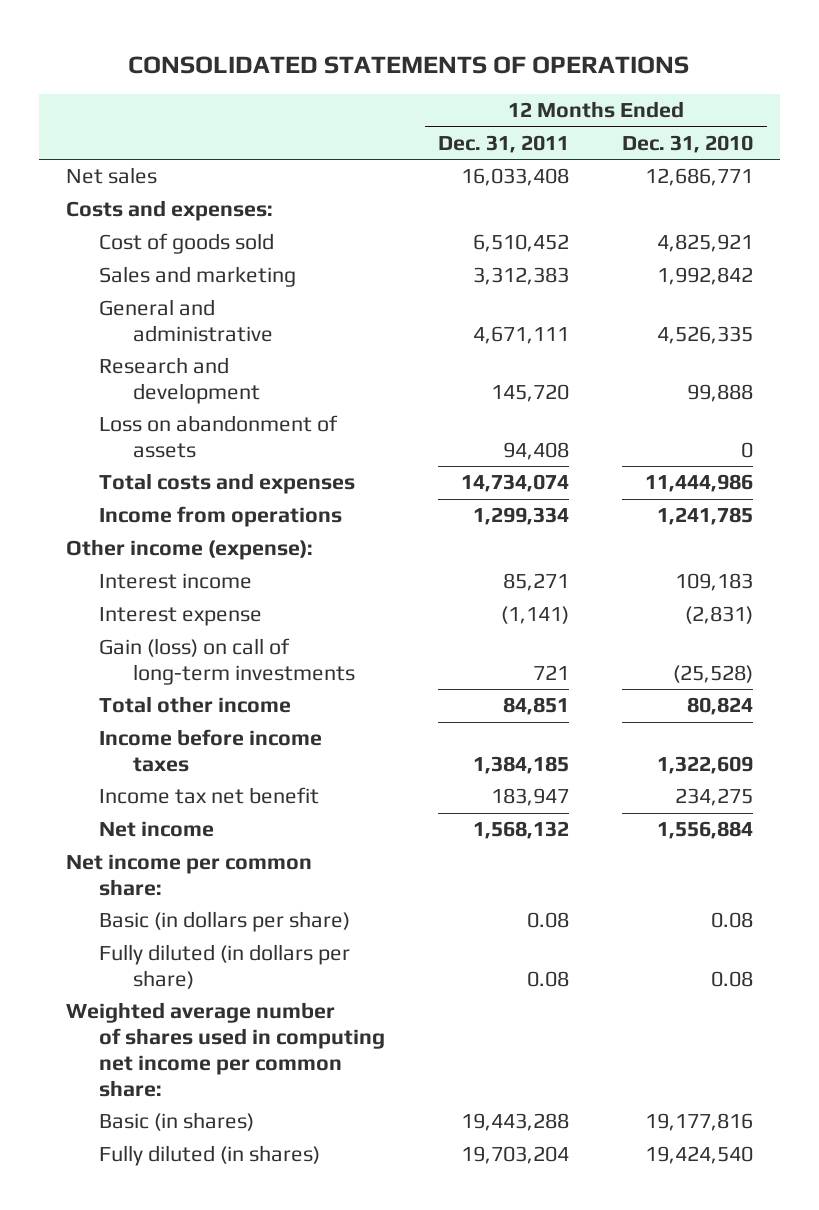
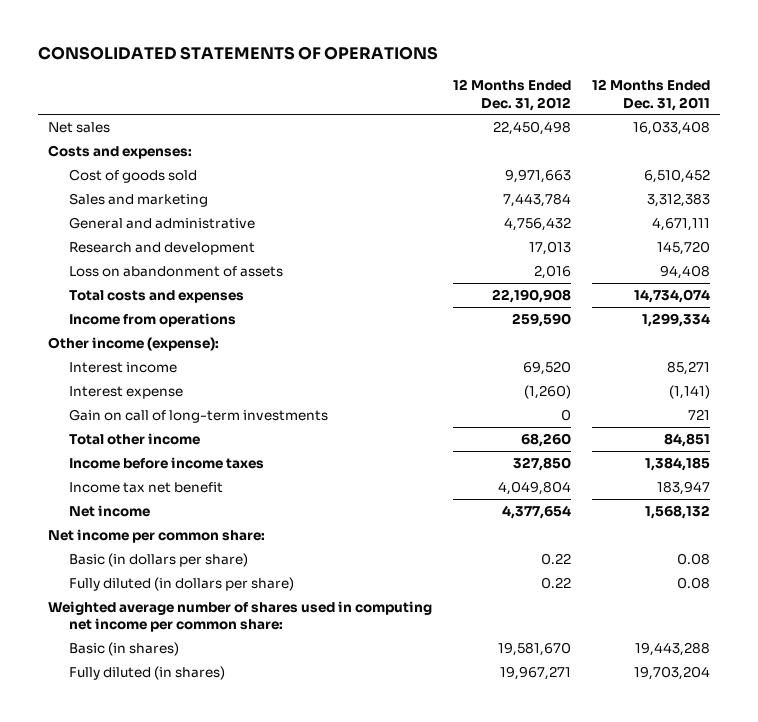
[622,134,754,153] Dec. 31, 2010 -> none
none -> [452,78,571,111] 12 Months Ended Dec. 31, 2012
[99,638,355,686] Gain (loss) on call of long-term investments -> [68,408,328,423] Gain on call of long-term investments

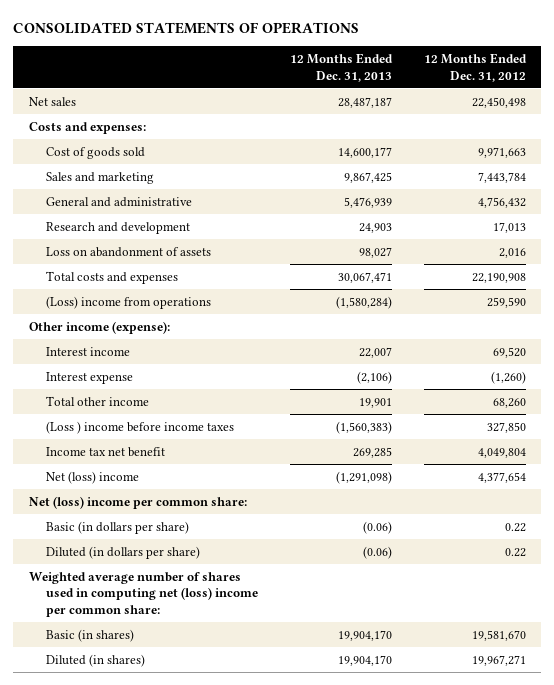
[591,78,710,111] 12 Months Ended Dec. 31, 2011 -> none
none -> [289,52,393,82] 12 Months Ended Dec. 31, 2013
[68,312,236,327] Income from operations -> [46,295,212,309] (Loss) income from operations
[68,408,328,423] Gain on call of long-term investments -> none
[68,456,264,469] Income before income taxes -> [46,420,235,434] (Loss ) income before income taxes
[68,504,150,517] Net income -> [46,470,140,484] Net (loss) income
[48,528,266,543] Net income per common share: -> [28,495,247,509] Net (loss) income per common share:
[68,576,294,591] Fully diluted (in dollars per share) -> [46,545,201,559] Diluted (in dollars per share)
[48,600,433,633] Weighted average number of shares used in computing net income per common share: -> [28,571,259,617] Weighted average number of shares used in computing net (loss) income per common share:
[68,665,225,680] Fully diluted (in shares) -> [46,653,146,667] Diluted (in shares)

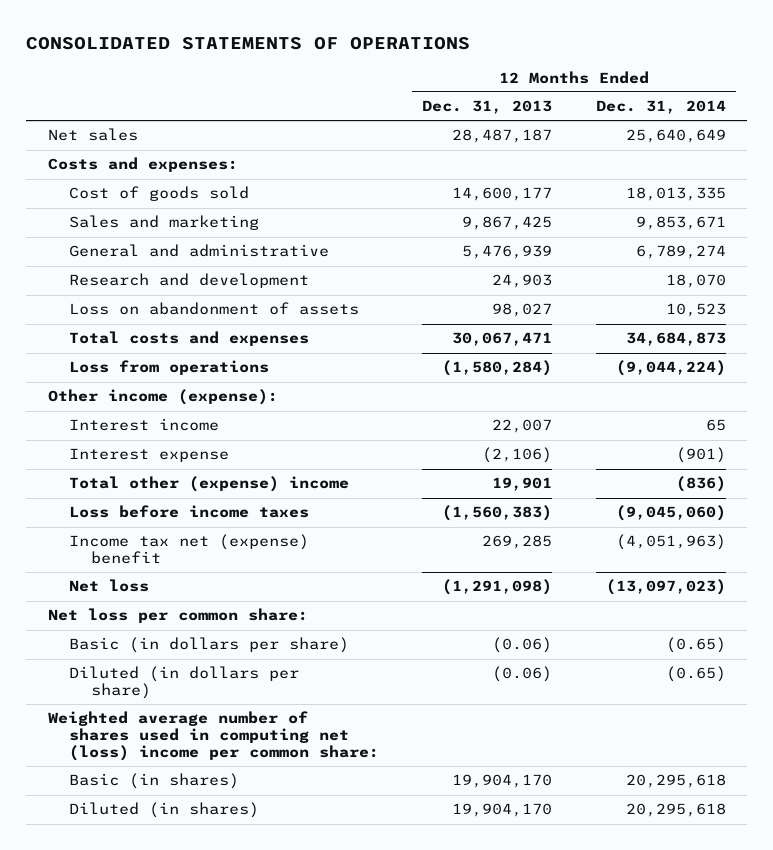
[423,52,527,82] 12 Months Ended Dec. 31, 2012 -> none
none -> [595,100,726,115] Dec. 31, 2014
[46,295,212,309] (Loss) income from operations -> [69,360,270,376] Loss from operations
[46,395,150,406] Total other income -> [69,476,350,493] Total other (expense) income
[46,420,235,434] (Loss ) income before income taxes -> [69,505,310,519] Loss before income taxes
[46,446,166,457] Income tax net benefit -> [69,534,310,565] Income tax net (expense) benefit
[46,470,140,484] Net (loss) income -> [69,579,150,593] Net loss
[28,495,247,509] Net (loss) income per common share: -> [47,608,308,624] Net loss per common share:

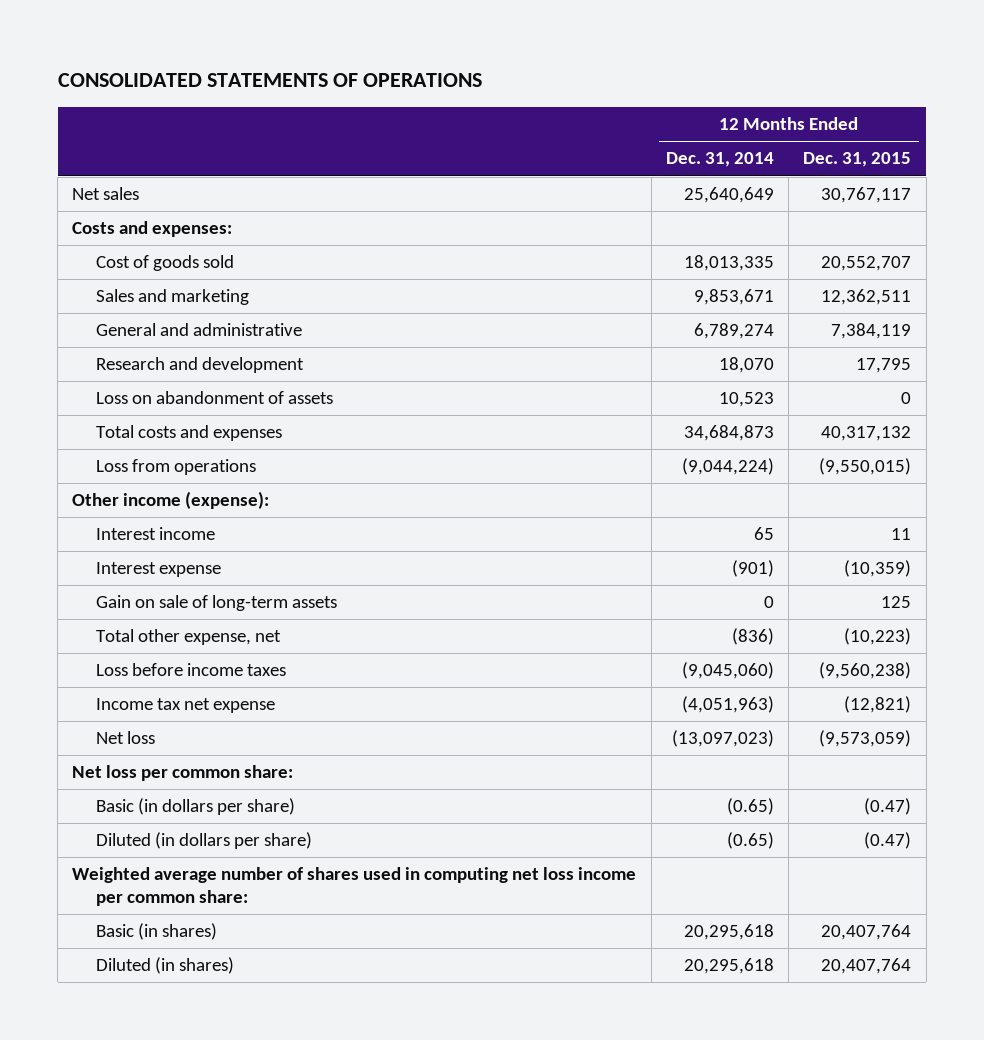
[422,100,553,115] Dec. 31, 2013 -> none
none -> [803,152,912,168] Dec. 31, 2015
none -> [96,595,338,612] Gain on sale of long-term assets
[69,476,350,493] Total other (expense) income -> [96,629,282,646] Total other expense, net
[69,534,310,565] Income tax net (expense) benefit -> [96,698,276,714] Income tax net expense
[47,711,380,762] Weighted average number of shares used in computing net (loss) income per common share: -> [72,867,637,907] Weighted average number of shares used in computing net loss income per common share:

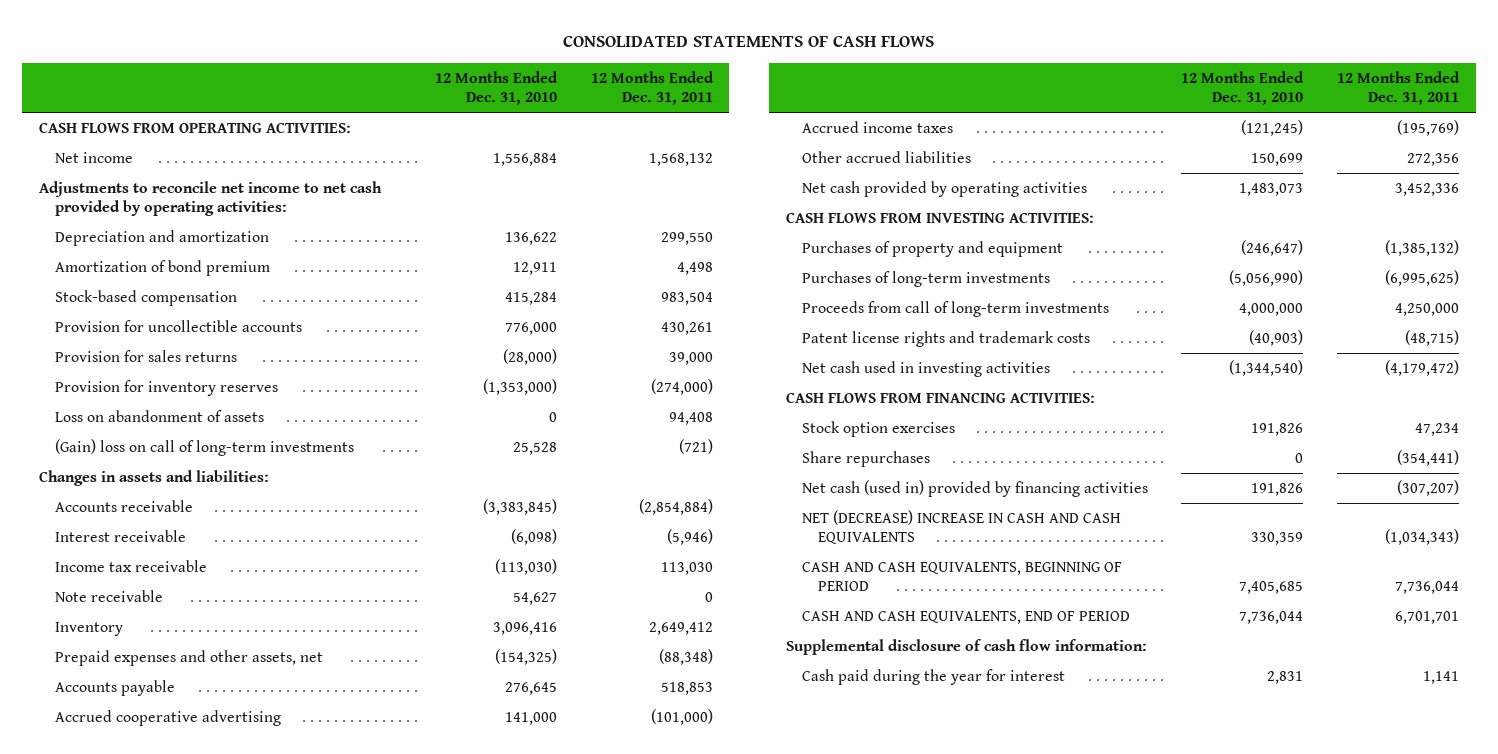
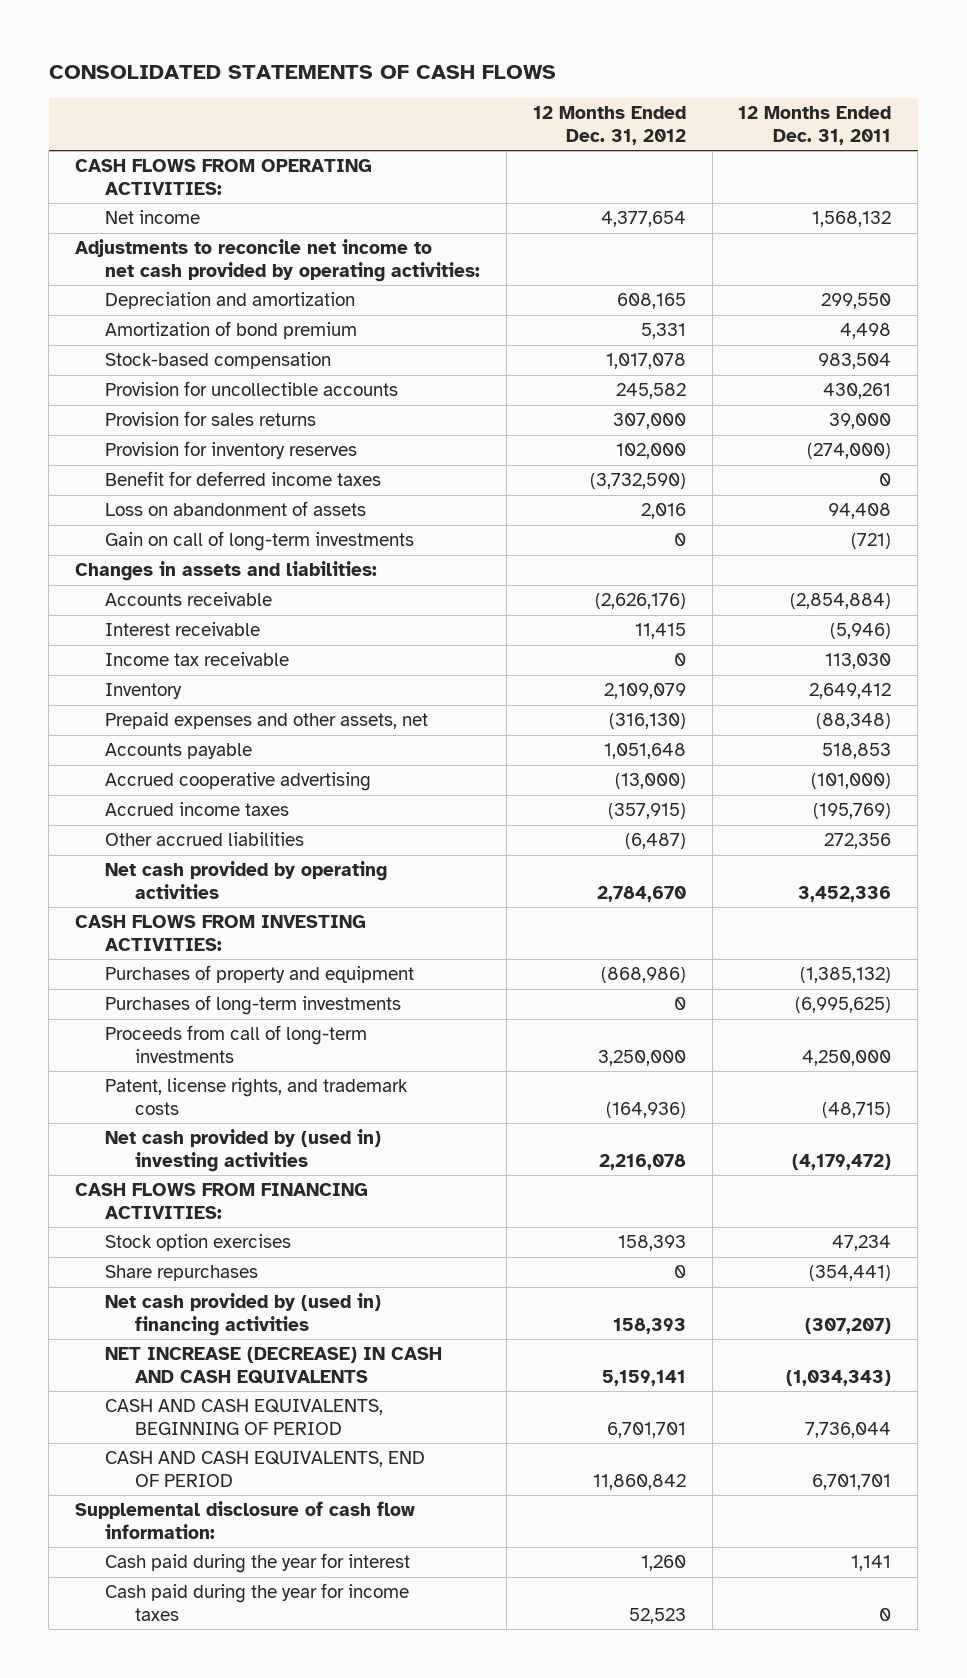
[434,70,558,105] 12 Months Ended Dec. 31, 2010 -> none
none -> [532,106,686,145] 12 Months Ended Dec. 31, 2012
none -> [105,471,382,487] Benefit for deferred income taxes
[55,439,355,457] (Gain) loss on call of long-term investments -> [105,531,415,552] Gain on call of long-term investments
[55,590,164,603] Note receivable -> none
[801,331,1090,348] Patent license rights and trademark costs -> [105,1078,409,1115] Patent, license rights, and trademark costs
[801,361,1050,378] Net cash used in investing activities -> [105,1129,382,1172] Net cash provided by (used in) investing activities
[801,480,1148,498] Net cash (used in) provided by financing activities -> [105,1293,382,1336] Net cash provided by (used in) financing activities
[801,510,1121,545] NET (DECREASE) INCREASE IN CASH AND CASH EQUIVALENTS -> [105,1347,443,1384] NET INCREASE (DECREASE) IN CASH AND CASH EQUIVALENTS
none -> [105,1583,410,1621] Cash paid during the year for income taxes

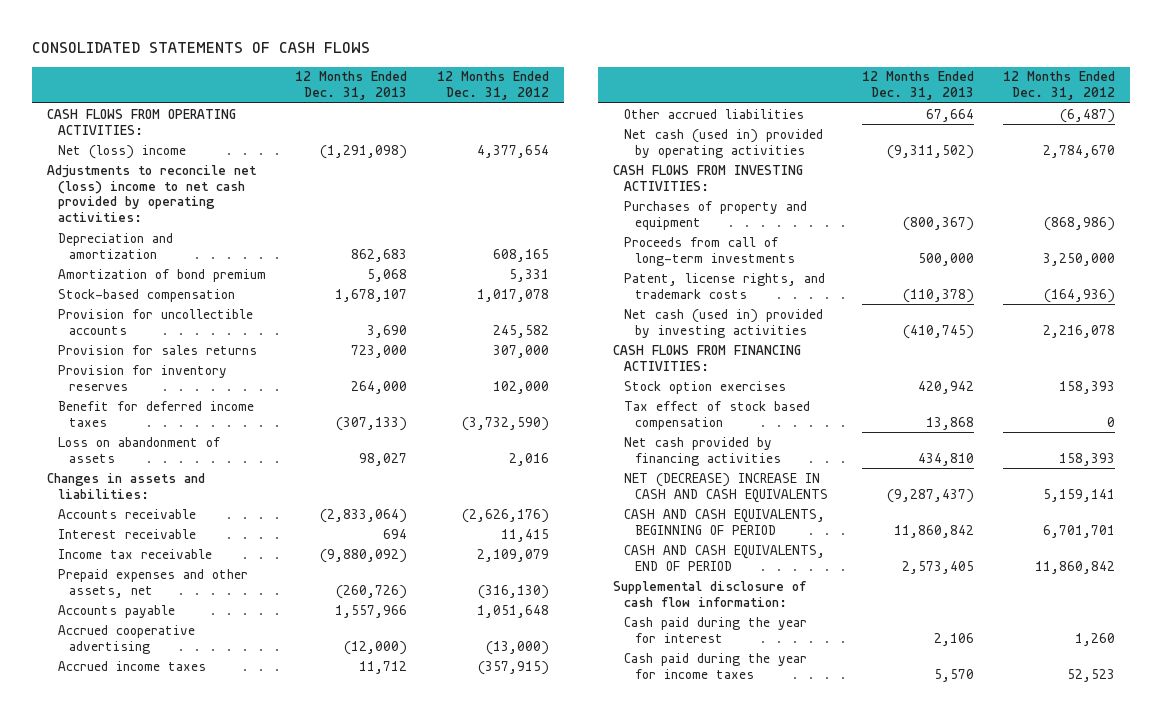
[738,106,892,145] 12 Months Ended Dec. 31, 2011 -> none
none -> [295,71,408,101] 12 Months Ended Dec. 31, 2013
[105,210,201,225] Net income -> [57,144,186,159] Net (loss) income
[75,239,481,282] Adjustments to reconcile net income to net cash provided by operating activities: -> [46,164,257,223] Adjustments to reconcile net (loss) income to net cash provided by operating activities:
[105,531,415,552] Gain on call of long-term investments -> none
[105,683,183,700] Inventory -> none
[673,653,686,667] 0 -> [477,548,550,562] 2,109,079
[105,861,388,899] Net cash provided by operating activities -> [624,128,824,158] Net cash (used in) provided by operating activities
[105,995,402,1016] Purchases of long-term investments -> none
[105,1129,382,1172] Net cash provided by (used in) investing activities -> [624,308,824,338] Net cash (used in) provided by investing activities
[105,1265,259,1282] Share repurchases -> none
none -> [624,400,811,430] Tax effect of stock based compensation
[105,1293,382,1336] Net cash provided by (used in) financing activities -> [624,436,782,466] Net cash provided by financing activities
[105,1347,443,1384] NET INCREASE (DECREASE) IN CASH AND CASH EQUIVALENTS -> [624,472,829,503] NET (DECREASE) INCREASE IN CASH AND CASH EQUIVALENTS

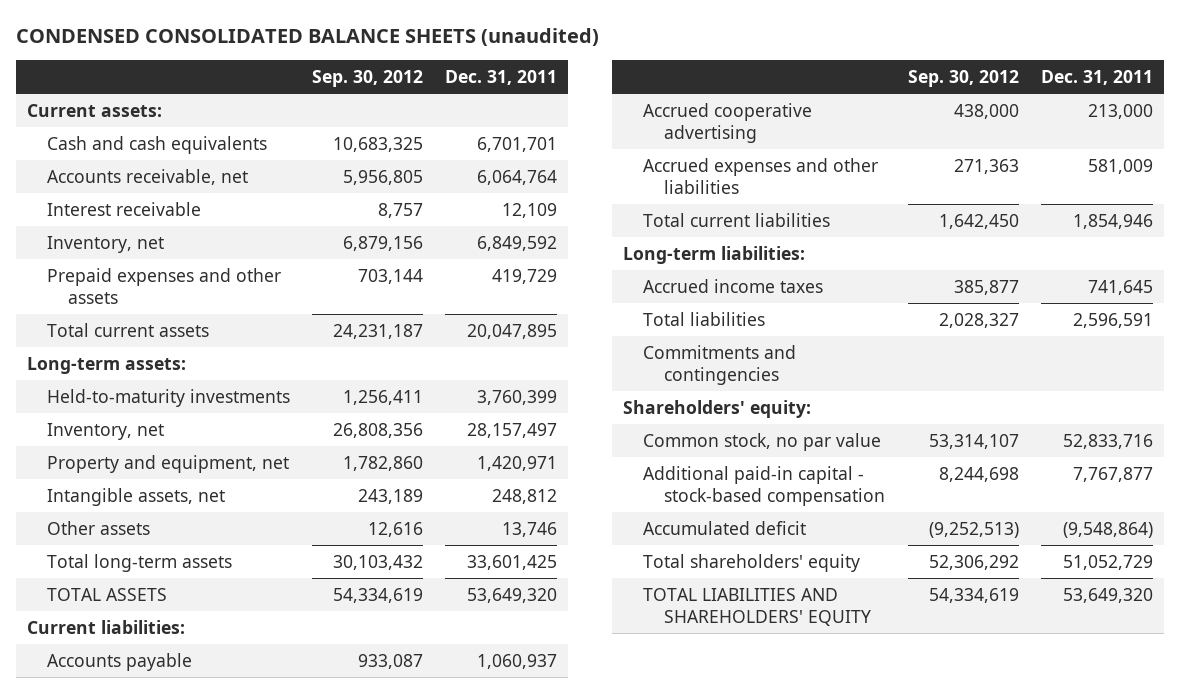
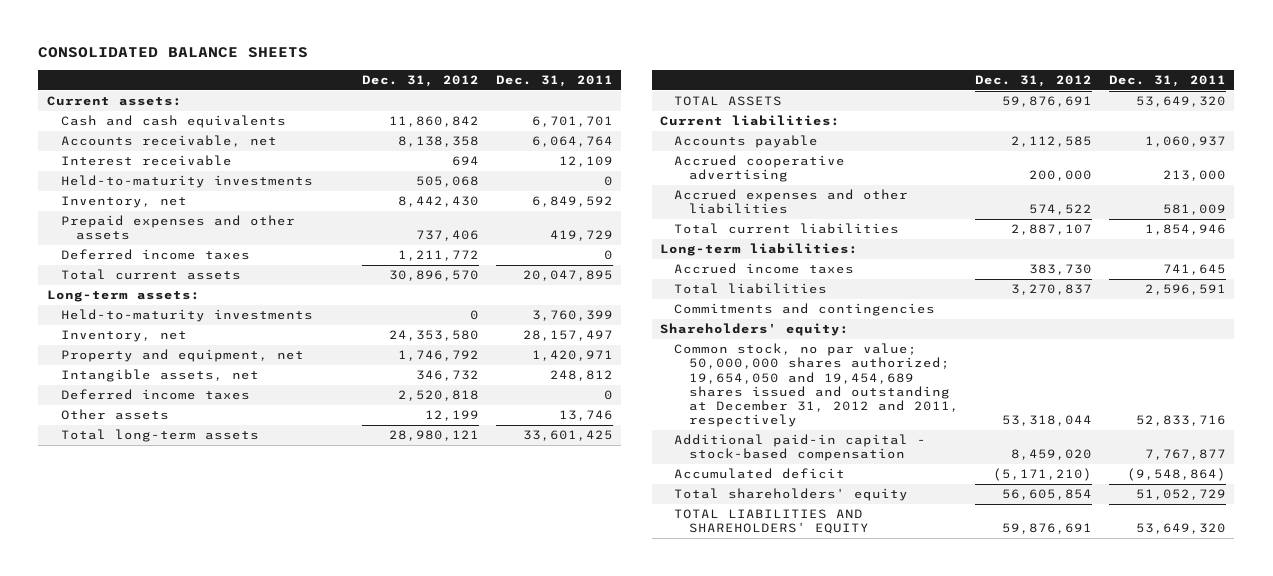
[15,27,599,46] CONDENSED CONSOLIDATED BALANCE SHEETS (unaudited) -> [38,47,309,59] CONSOLIDATED BALANCE SHEETS
[312,70,424,88] Sep. 30, 2012 -> none
none -> [362,74,480,87] Dec. 31, 2012
none -> [61,175,314,189] Held-to-maturity investments
none -> [61,249,251,261] Deferred income taxes
none -> [61,389,251,401] Deferred income taxes
[643,432,882,451] Common stock, no par value -> [674,343,959,428] Common stock, no par value; 50,000,000 shares authorized; 19,654,050 and 19,454,689 shares issued and outstanding at December 31, 2012 and 2011, respectively

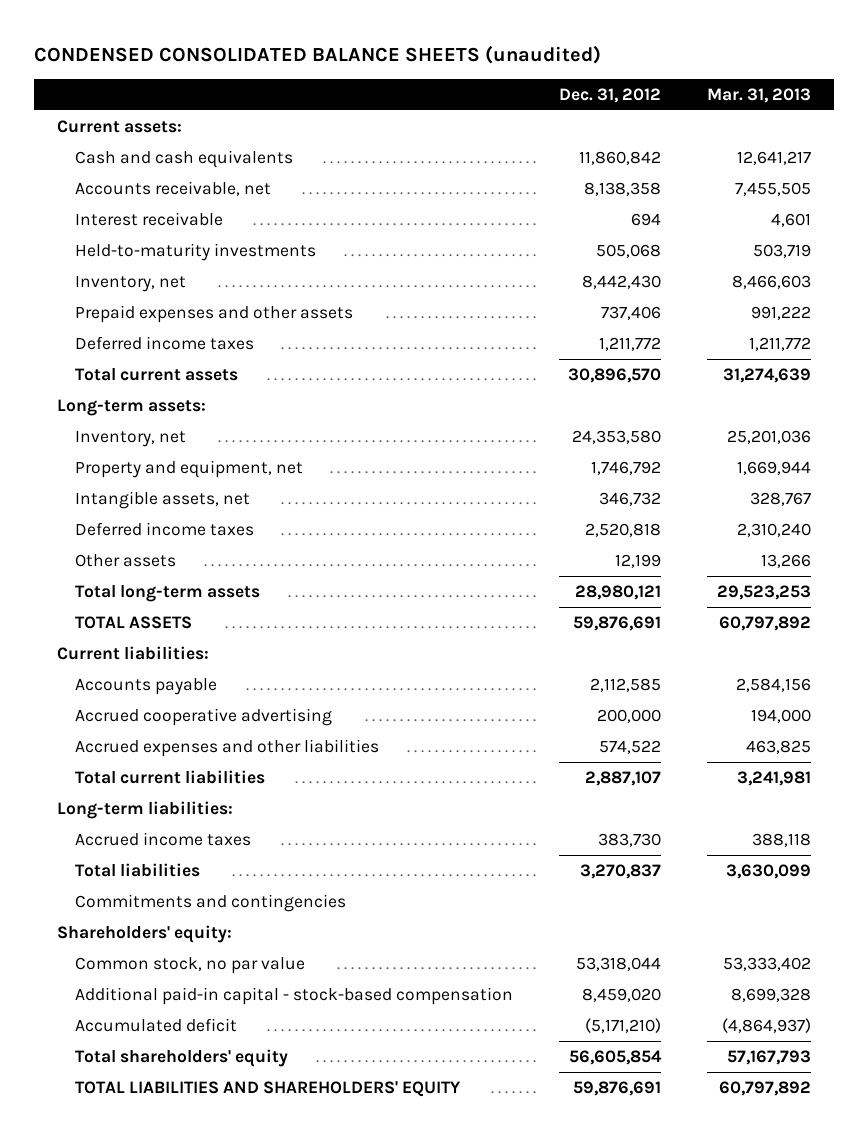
[38,47,309,59] CONSOLIDATED BALANCE SHEETS -> [34,45,602,65] CONDENSED CONSOLIDATED BALANCE SHEETS (unaudited)
[495,74,613,87] Dec. 31, 2011 -> none
none -> [707,87,812,103] Mar. 31, 2013
[61,309,314,323] Held-to-maturity investments -> none
[674,343,959,428] Common stock, no par value; 50,000,000 shares authorized; 19,654,050 and 19,454,689 shares issued and outstanding at December 31, 2012 and 2011, respectively -> [75,956,306,974] Common stock, no par value

